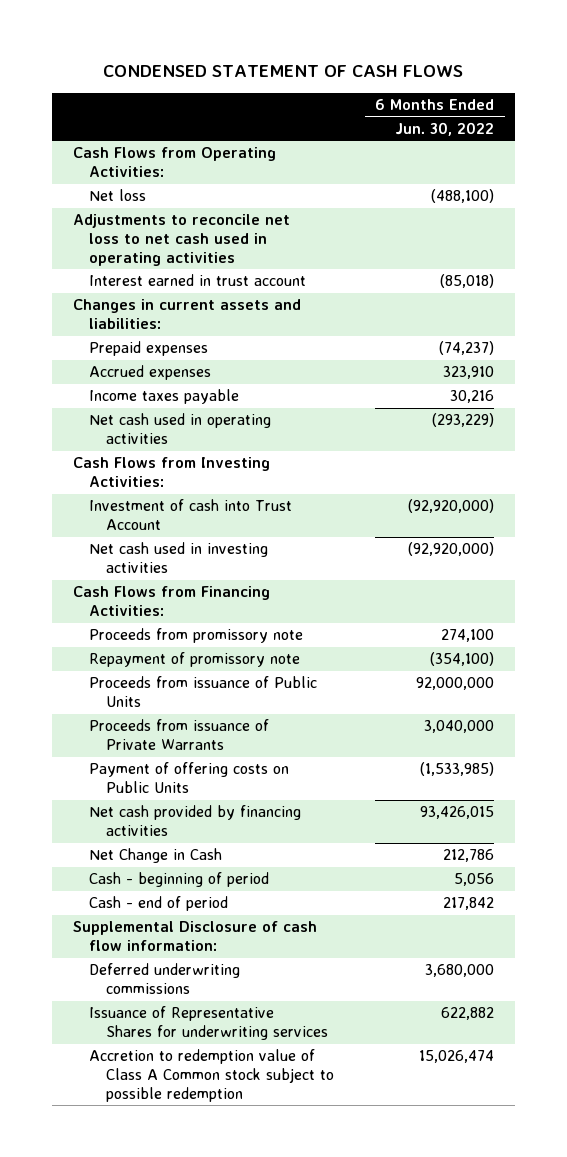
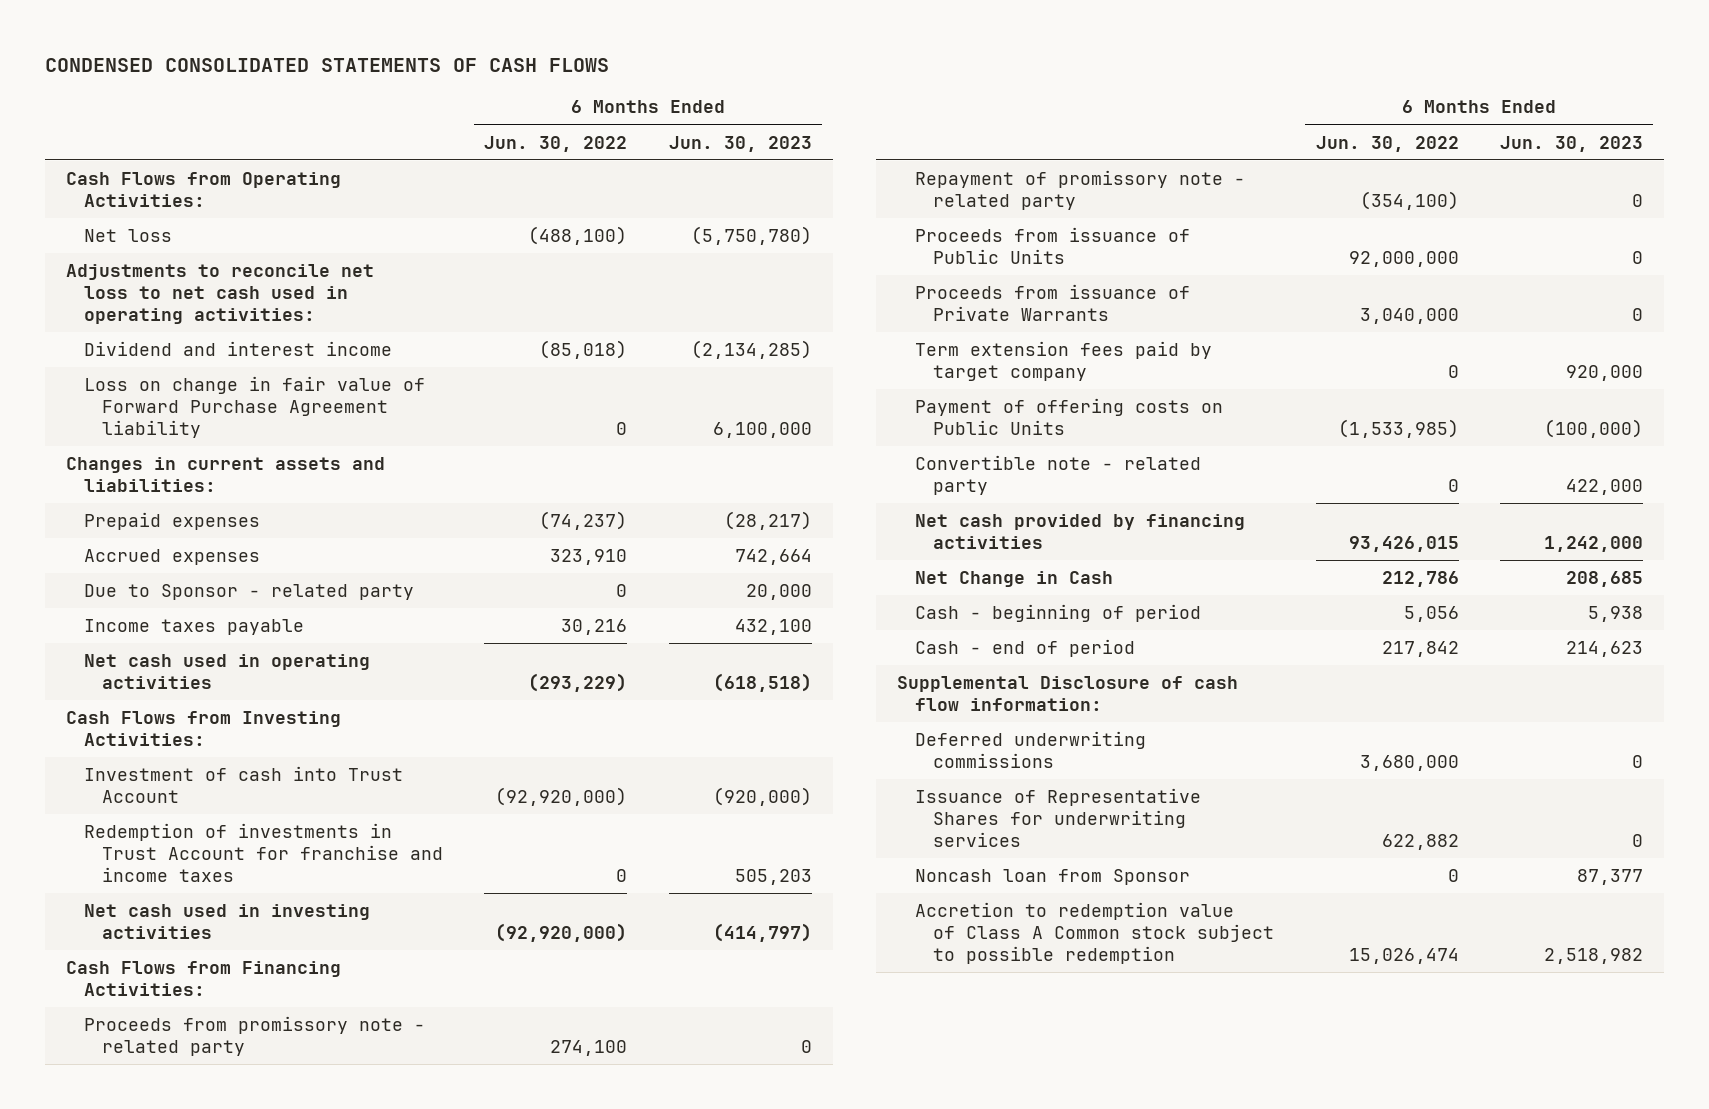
[103,65,464,78] CONDENSED STATEMENT OF CASH FLOWS -> [45,58,610,73] CONDENSED CONSOLIDATED STATEMENTS OF CASH FLOWS
none -> [668,135,812,152] Jun. 30, 2023
[72,214,290,267] Adjustments to reconcile net loss to net cash used in operating activities -> [65,263,374,325] Adjustments to reconcile net loss to net cash used in operating activities:
[89,274,307,287] Interest earned in trust account -> [83,340,392,356] Dividend and interest income
none -> [83,375,425,439] Loss on change in fair value of Forward Purchase Agreement liability
none -> [83,583,414,600] Due to Sponsor - related party
none -> [83,822,443,883] Redemption of investments in Trust Account for franchise and income taxes
[89,628,304,644] Proceeds from promissory note -> [83,1015,425,1056] Proceeds from promissory note - related party
[89,652,301,668] Repayment of promissory note -> [914,169,1245,210] Repayment of promissory note - related party
none -> [914,340,1212,381] Term extension fees paid by target company
none -> [914,454,1201,495] Convertible note - related party
none -> [914,868,1190,885] Noncash loan from Sponsor

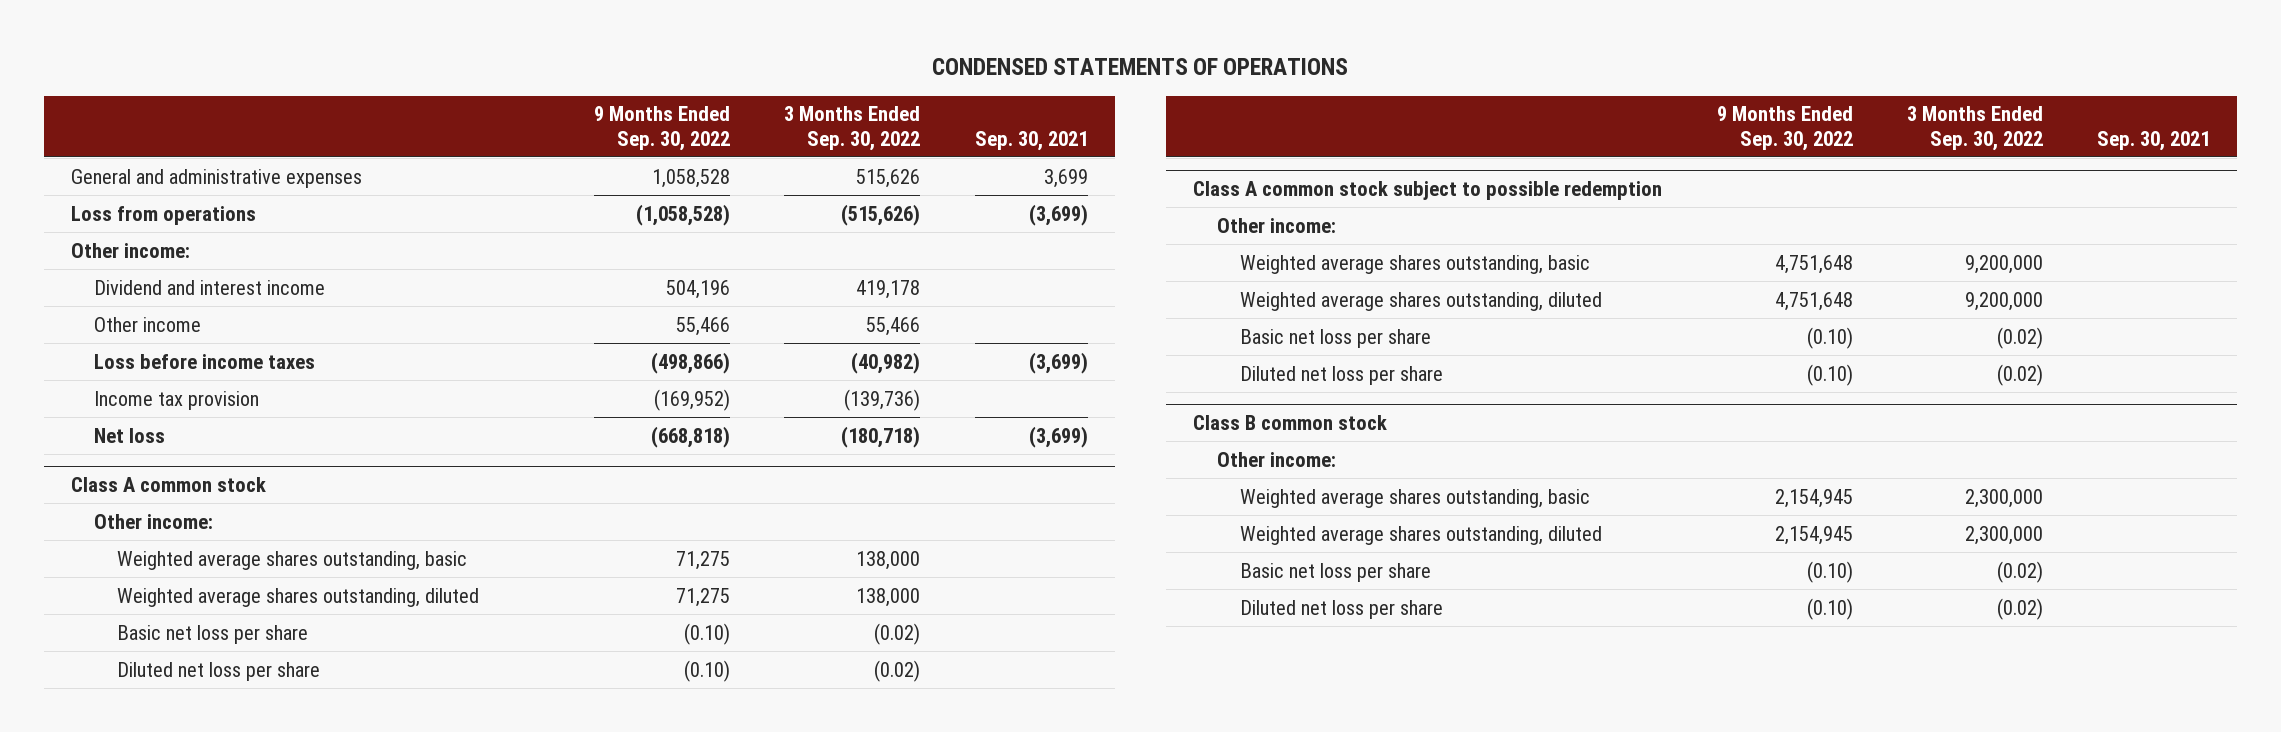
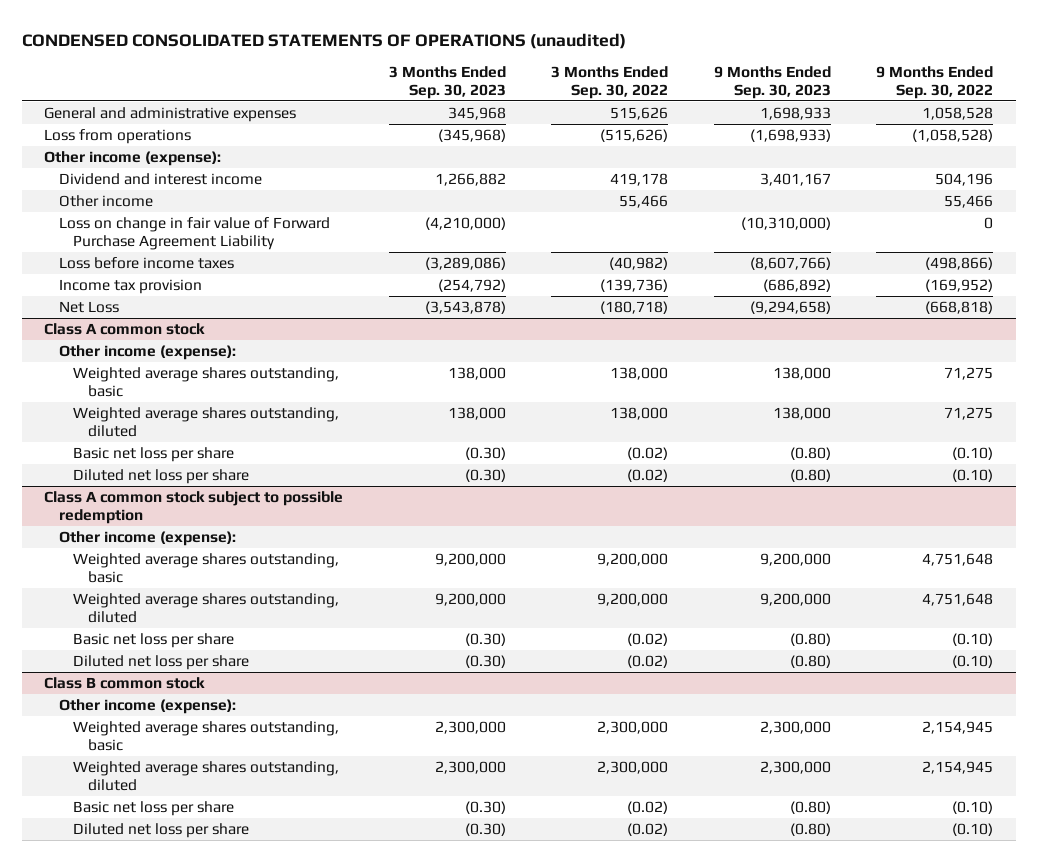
[932,58,1349,76] CONDENSED STATEMENTS OF OPERATIONS -> [21,32,626,49] CONDENSED CONSOLIDATED STATEMENTS OF OPERATIONS (unaudited)
[974,130,1088,151] Sep. 30, 2021 -> none
none -> [388,65,506,99] 3 Months Ended Sep. 30, 2023
none -> [713,65,831,99] 9 Months Ended Sep. 30, 2023
[70,242,190,258] Other income: -> [44,150,222,166] Other income (expense):
none -> [58,216,330,250] Loss on change in fair value of Forward Purchase Agreement Liability
[93,427,165,443] Net loss -> [58,300,119,313] Net Loss
[93,513,213,529] Other income: -> [58,344,236,360] Other income (expense):
[1216,217,1336,233] Other income: -> [58,530,236,546] Other income (expense):
[1216,451,1336,467] Other income: -> [58,698,236,714] Other income (expense):

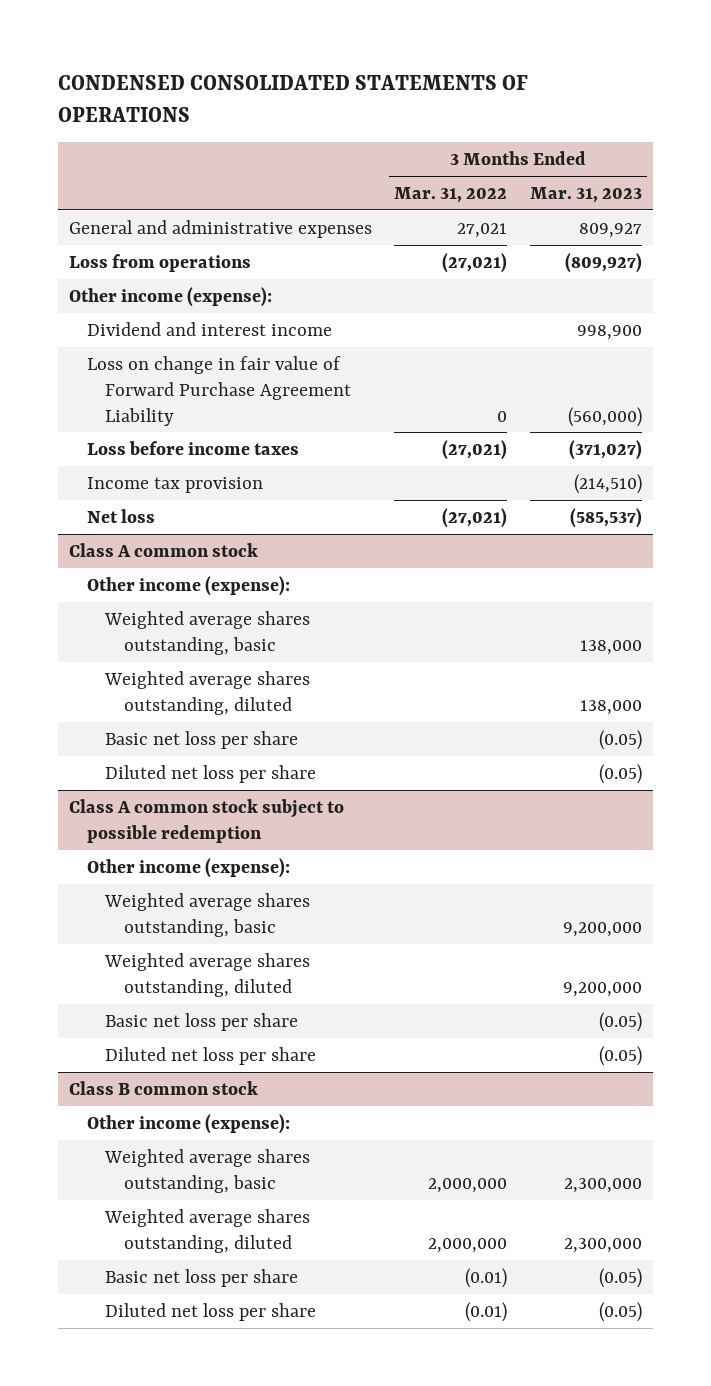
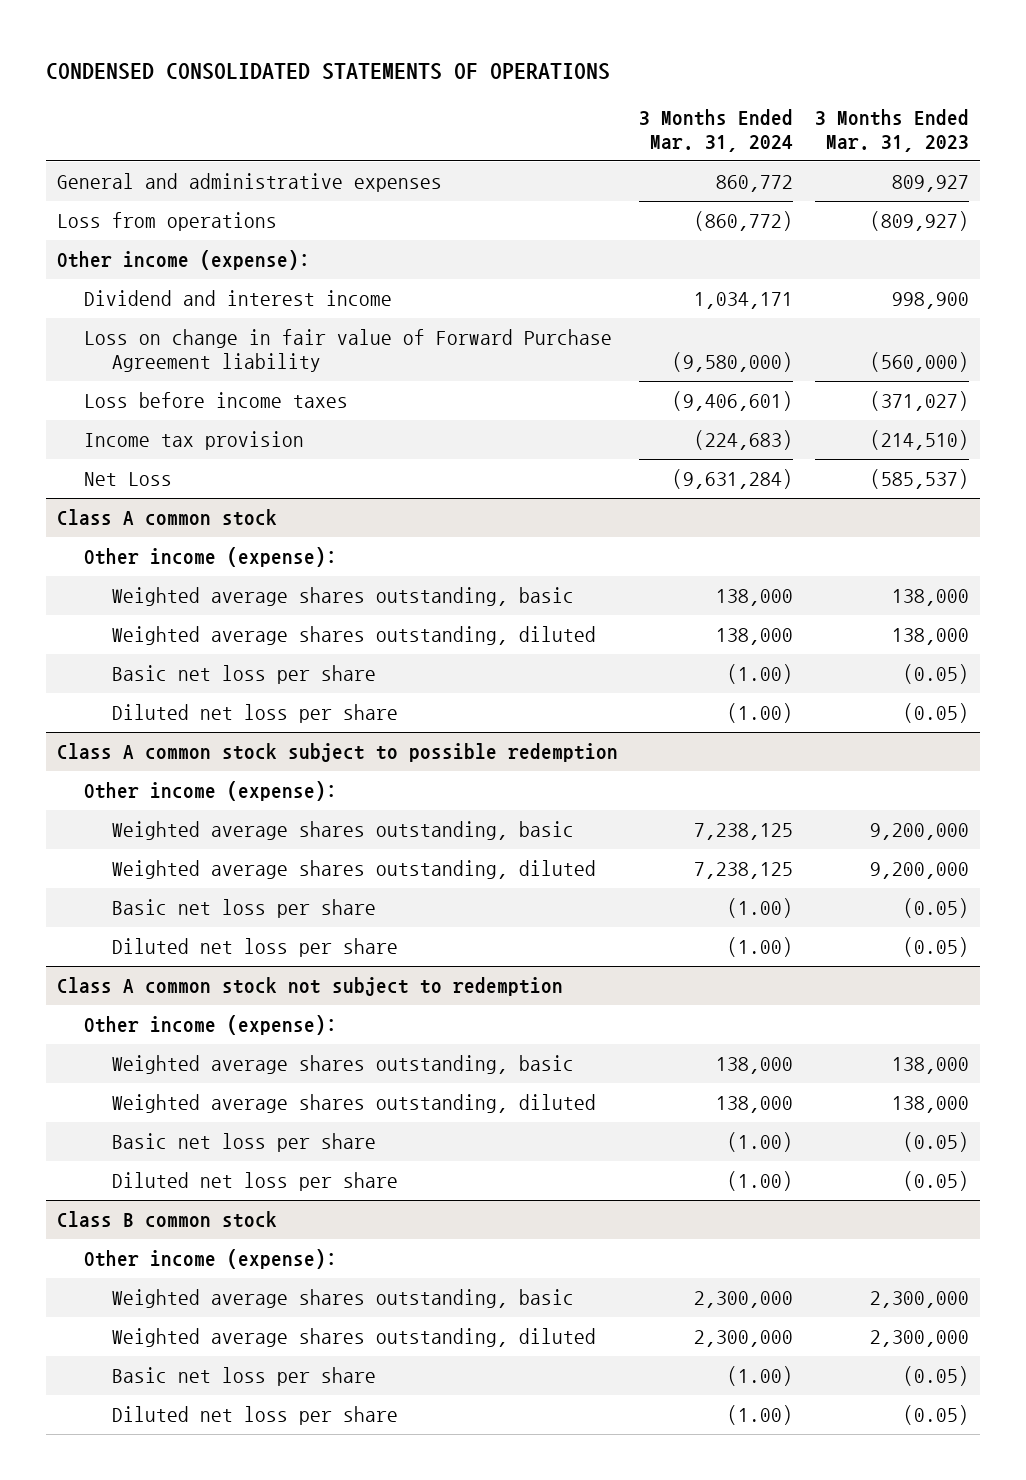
[394,186,508,203] Mar. 31, 2022 -> none
none -> [639,109,794,153] 3 Months Ended Mar. 31, 2024
[87,355,352,426] Loss on change in fair value of Forward Purchase Agreement Liability -> [84,328,613,372] Loss on change in fair value of Forward Purchase Agreement liability
[87,508,156,523] Net loss -> [84,471,173,486] Net Loss
none -> [56,976,563,996] Class A common stock not subject to redemption
none -> [84,1014,338,1035] Other income (expense):
none -> [111,1054,574,1074] Weighted average shares outstanding, basic
none -> [111,1093,596,1113] Weighted average shares outstanding, diluted
none -> [111,1132,376,1152] Basic net loss per share
none -> [111,1171,398,1191] Diluted net loss per share

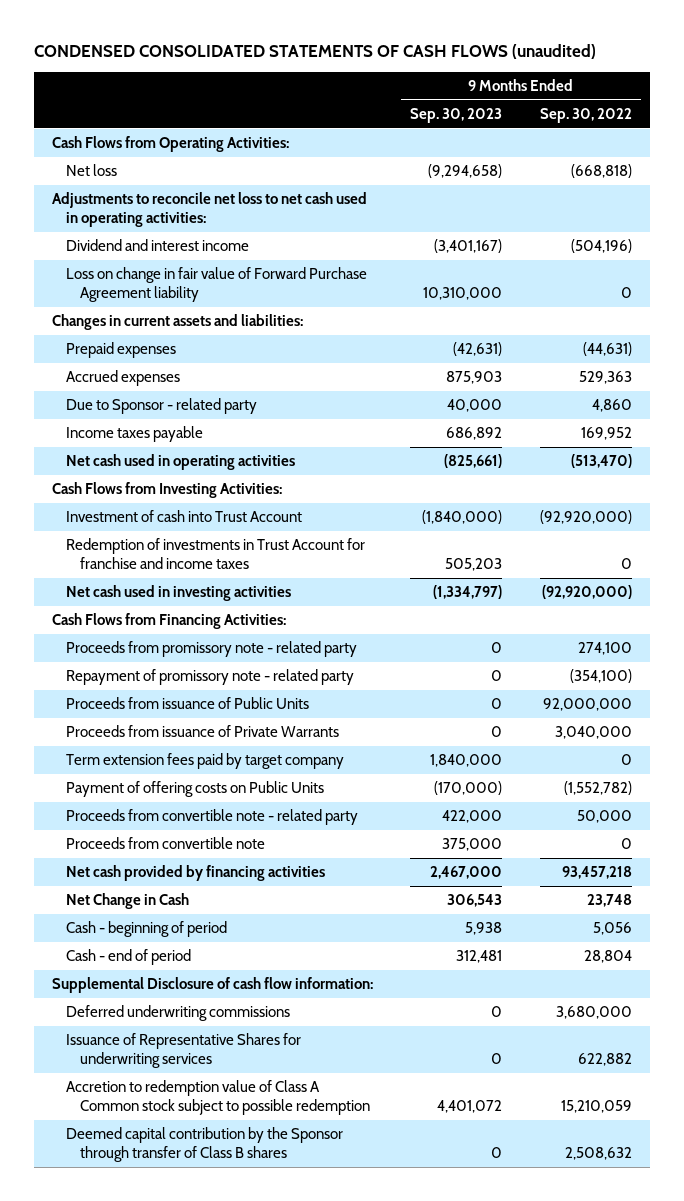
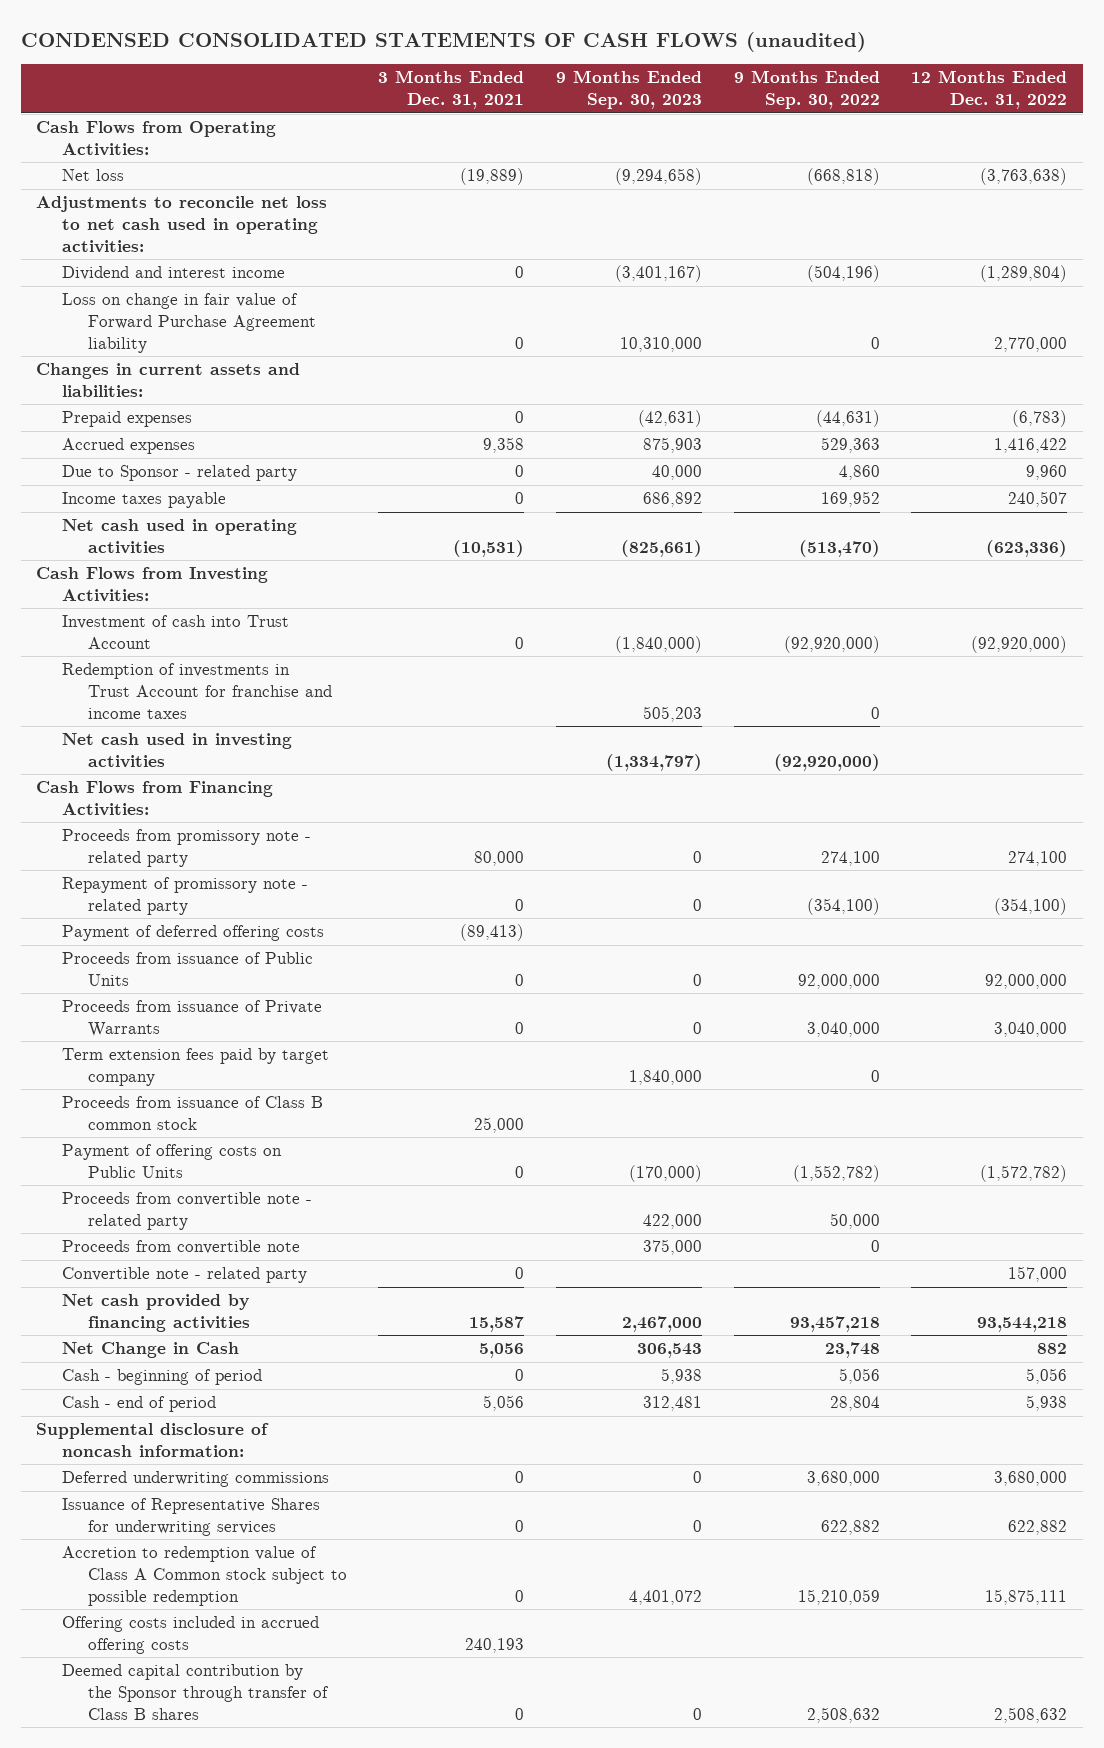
none -> [378,70,525,110] 3 Months Ended Dec. 31, 2021
none -> [911,70,1068,110] 12 Months Ended Dec. 31, 2022
none -> [62,925,325,942] Payment of deferred offering costs
none -> [62,1096,324,1130] Proceeds from issuance of Class B common stock
none -> [62,1267,308,1284] Convertible note - related party
[52,977,374,994] Supplemental Disclosure of cash flow information: -> [36,1423,270,1457] Supplemental disclosure of noncash information:
none -> [62,1616,320,1654] Offering costs included in accrued offering costs

